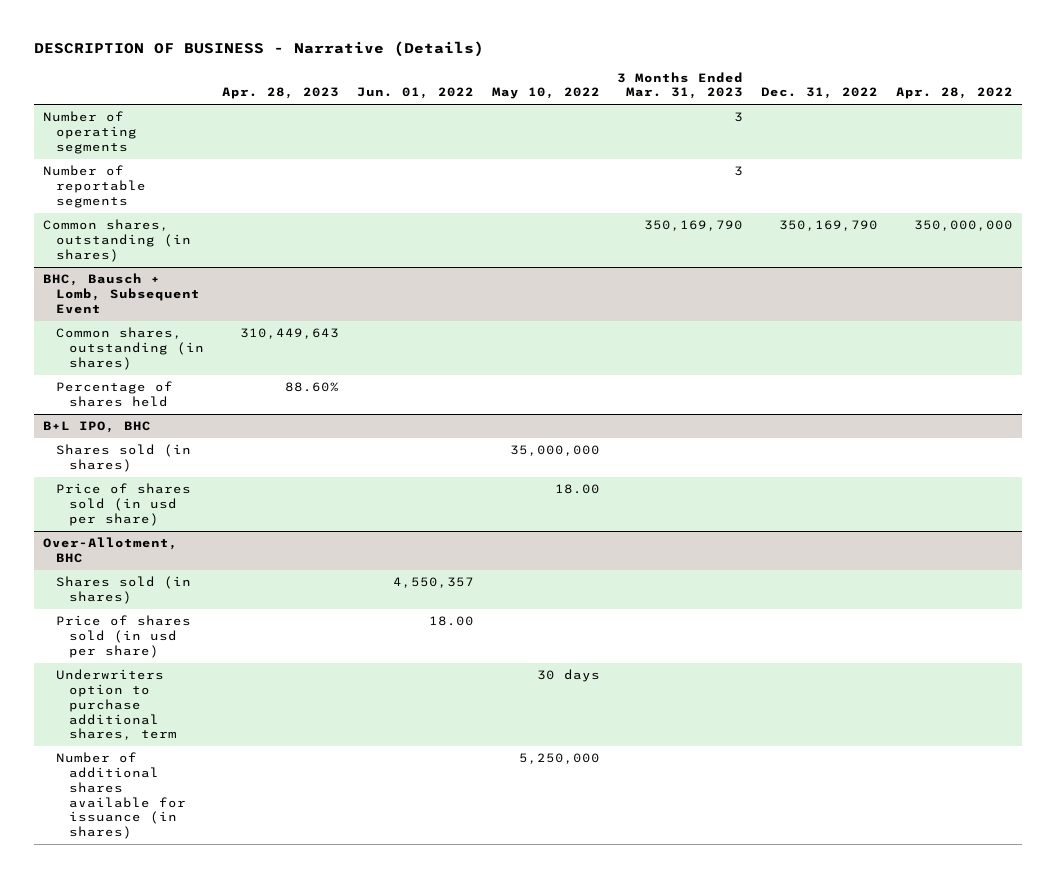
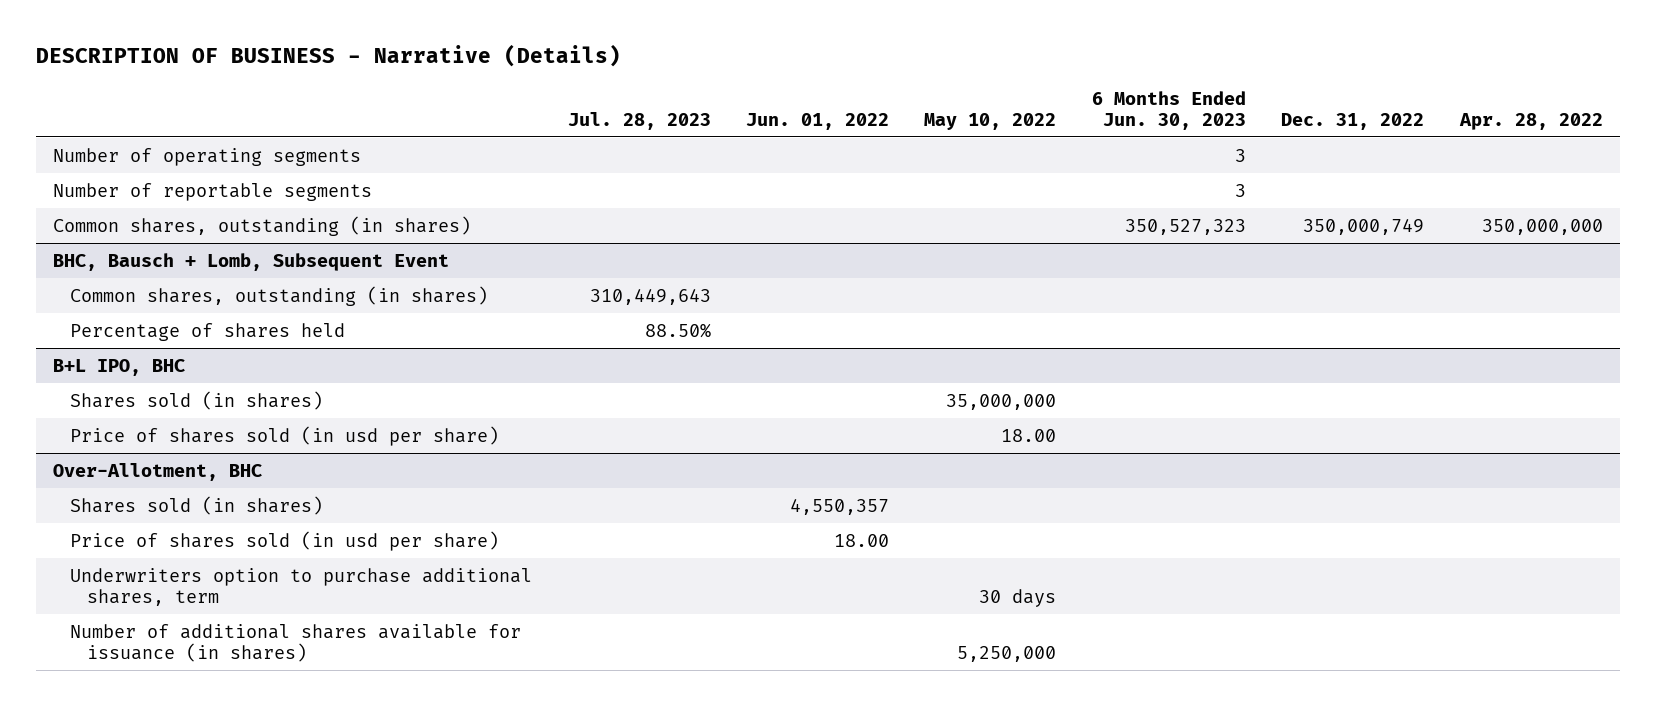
[222,87,340,100] Apr. 28, 2023 -> none
[617,71,744,100] 3 Months Ended Mar. 31, 2023 -> none
none -> [567,111,711,130] Jul. 28, 2023
none -> [1091,90,1246,130] 6 Months Ended Jun. 30, 2023
[779,220,879,232] 350,169,790 -> [1303,218,1425,235] 350,000,749

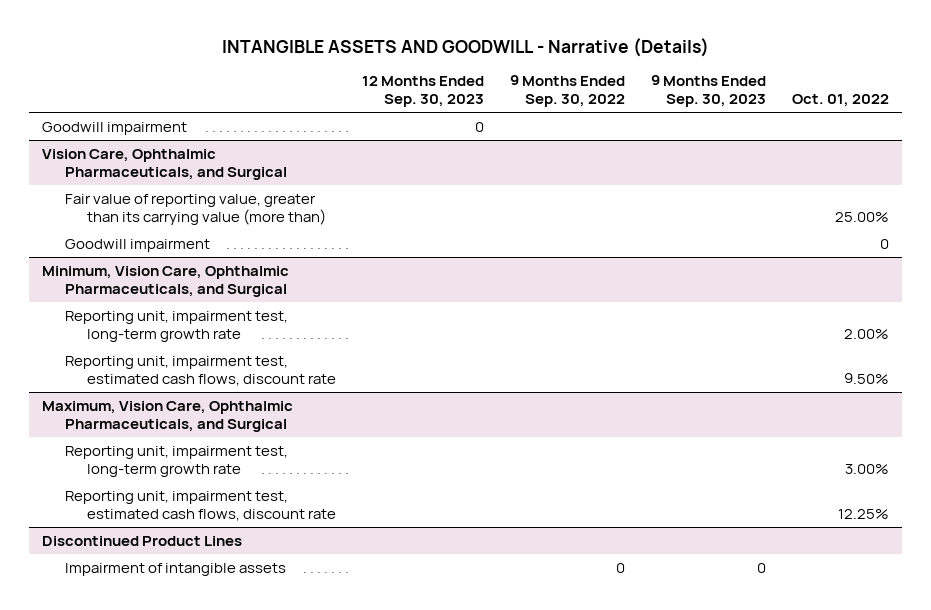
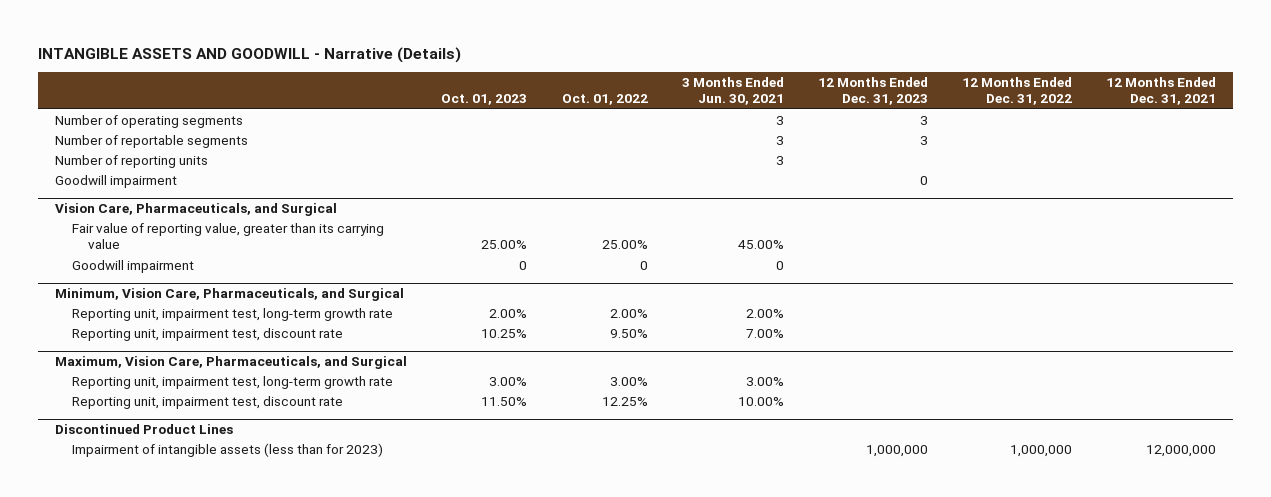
[362,76,485,108] 12 Months Ended Sep. 30, 2023 -> none
[510,75,626,108] 9 Months Ended Sep. 30, 2022 -> none
[651,75,767,108] 9 Months Ended Sep. 30, 2023 -> none
none -> [441,94,528,106] Oct. 01, 2023
none -> [681,76,784,106] 3 Months Ended Jun. 30, 2021
none -> [817,76,928,106] 12 Months Ended Dec. 31, 2023
none -> [961,76,1072,106] 12 Months Ended Dec. 31, 2022
none -> [1105,76,1216,106] 12 Months Ended Dec. 31, 2021
none -> [55,114,244,128] Number of operating segments
none -> [55,134,249,148] Number of reportable segments
none -> [55,154,209,168] Number of reporting units
[42,148,287,180] Vision Care, Ophthalmic Pharmaceuticals, and Surgical -> none
[64,193,327,225] Fair value of reporting value, greater than its carrying value (more than) -> none
[64,238,210,252] Goodwill impairment -> none
none -> [55,203,338,217] Vision Care, Pharmaceuticals, and Surgical
none -> [71,222,384,250] Fair value of reporting value, greater than its carrying value
none -> [71,259,194,273] Goodwill impairment
[42,265,290,297] Minimum, Vision Care, Ophthalmic Pharmaceuticals, and Surgical -> [55,288,405,302] Minimum, Vision Care, Pharmaceuticals, and Surgical
[64,355,337,386] Reporting unit, impairment test, estimated cash flows, discount rate -> [71,327,343,341] Reporting unit, impairment test, discount rate
[42,400,294,432] Maximum, Vision Care, Ophthalmic Pharmaceuticals, and Surgical -> [55,356,408,370] Maximum, Vision Care, Pharmaceuticals, and Surgical
[64,490,337,521] Reporting unit, impairment test, estimated cash flows, discount rate -> [71,395,343,409] Reporting unit, impairment test, discount rate
[64,562,286,576] Impairment of intangible assets -> [71,442,383,457] Impairment of intangible assets (less than for 2023)

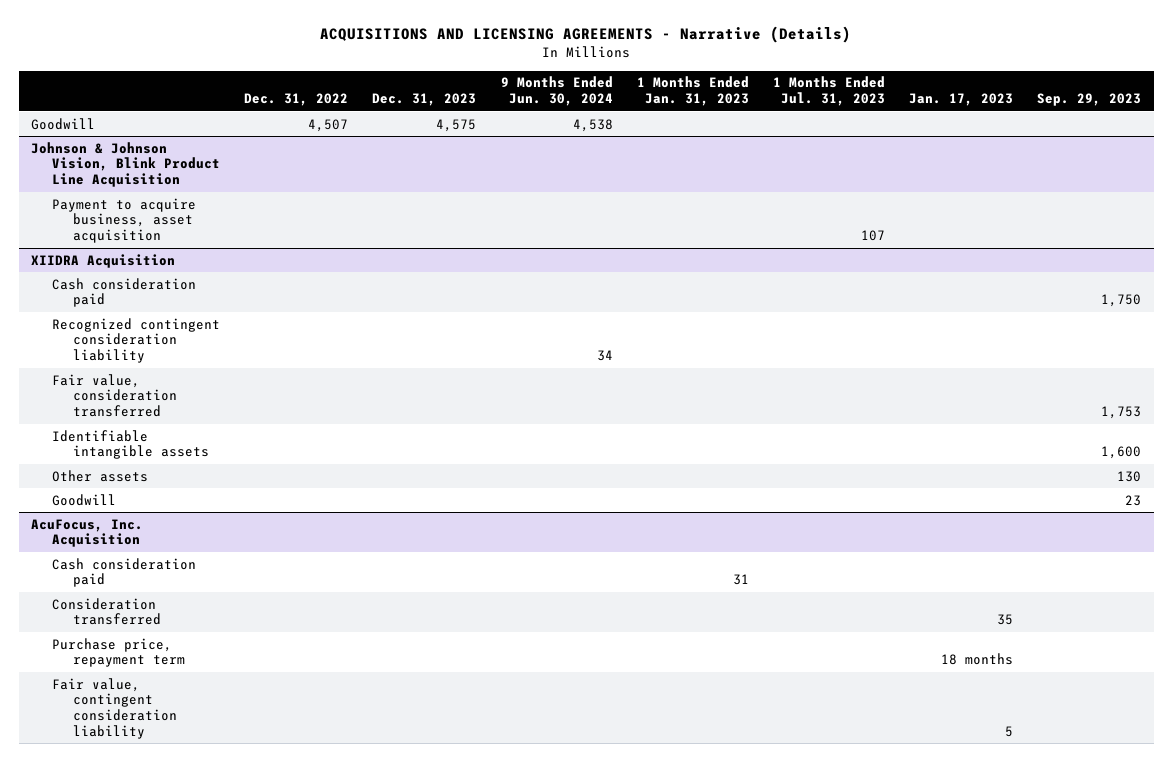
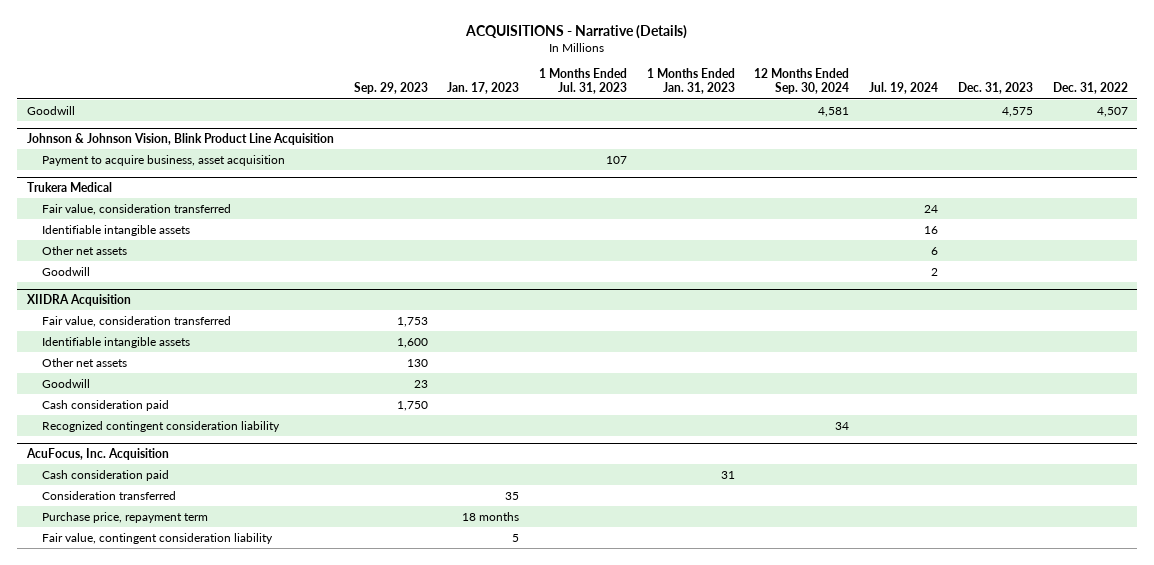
[320,26,852,44] ACQUISITIONS AND LICENSING AGREEMENTS - Narrative (Details) -> [465,24,688,39] ACQUISITIONS - Narrative (Details)
[500,76,613,107] 9 Months Ended Jun. 30, 2024 -> none
none -> [754,68,850,95] 12 Months Ended Sep. 30, 2024
none -> [869,82,939,95] Jul. 19, 2024
none -> [26,181,112,192] Trukera Medical
none -> [41,203,231,215] Fair value, consideration transferred
none -> [41,224,190,236] Identifiable intangible assets
none -> [41,245,127,255] Other net assets
none -> [41,266,90,276] Goodwill
[51,469,148,482] Other assets -> [41,357,127,367] Other net assets
[51,277,196,308] Cash consideration paid -> [41,399,169,411] Cash consideration paid
[51,317,220,364] Recognized contingent consideration liability -> [41,420,280,432] Recognized contingent consideration liability

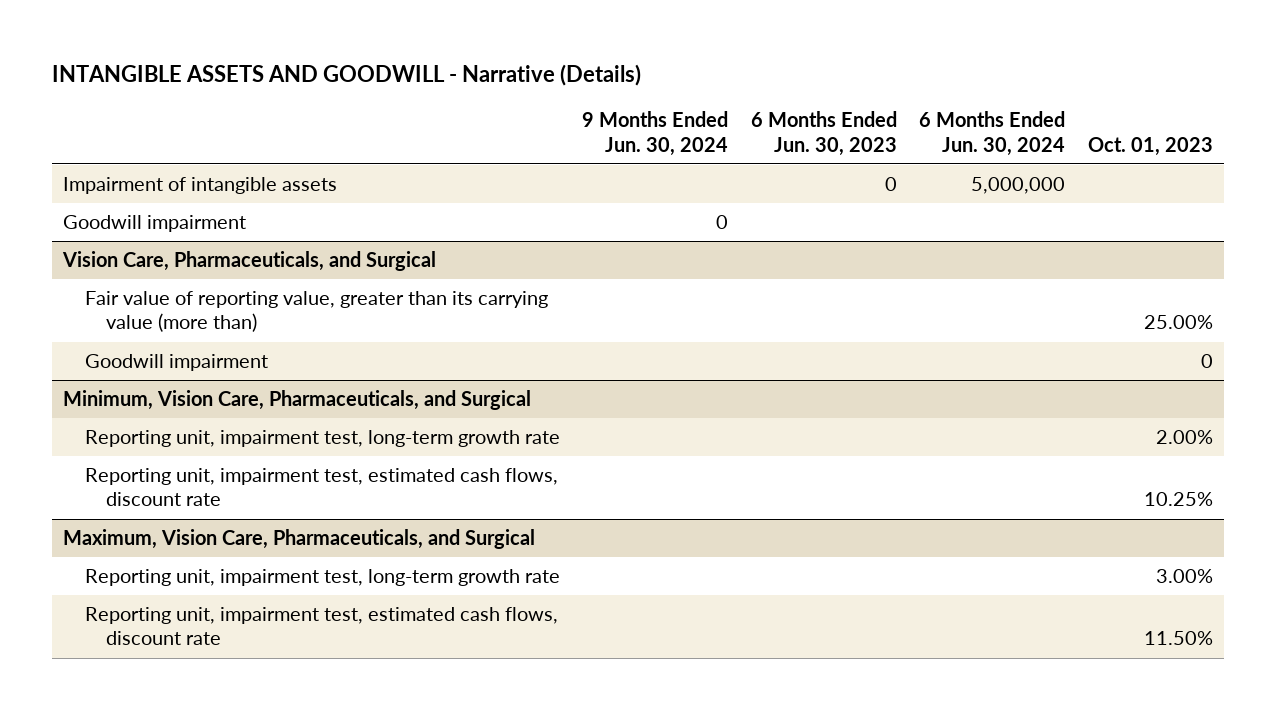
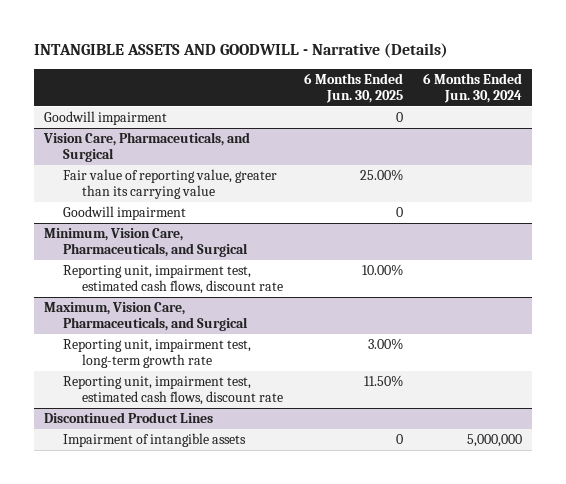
[582,111,729,156] 9 Months Ended Jun. 30, 2024 -> none
[750,111,897,156] 6 Months Ended Jun. 30, 2023 -> none
[1087,136,1213,156] Oct. 01, 2023 -> none
none -> [303,72,403,104] 6 Months Ended Jun. 30, 2025
[63,177,338,195] Impairment of intangible assets -> none
[84,291,548,333] Fair value of reporting value, greater than its carrying value (more than) -> [63,169,278,200] Fair value of reporting value, greater than its carrying value
[84,430,560,448] Reporting unit, impairment test, long-term growth rate -> none
none -> [44,412,214,424] Discontinued Product Lines
none -> [63,433,247,448] Impairment of intangible assets

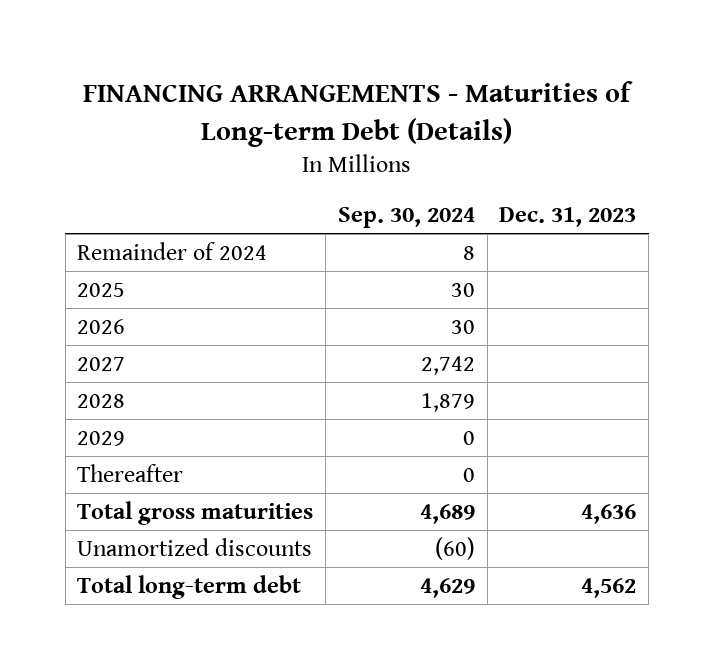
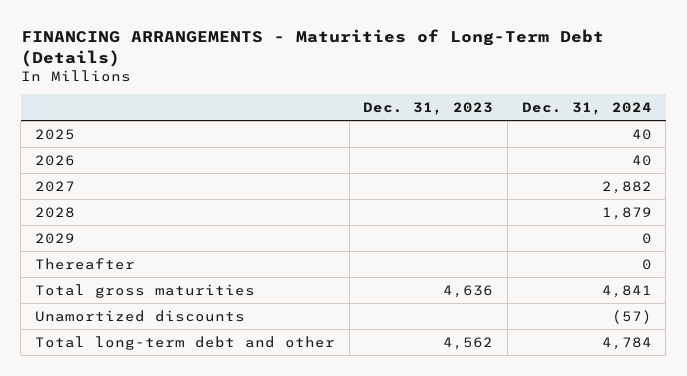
[82,81,633,147] FINANCING ARRANGEMENTS - Maturities of Long-term Debt (Details) -> [20,28,604,67] FINANCING ARRANGEMENTS - Maturities of Long-Term Debt (Details)
[337,207,475,229] Sep. 30, 2024 -> none
none -> [521,102,652,116] Dec. 31, 2024
[77,241,268,260] Remainder of 2024 -> none
[77,574,302,599] Total long-term debt -> [35,335,336,350] Total long-term debt and other

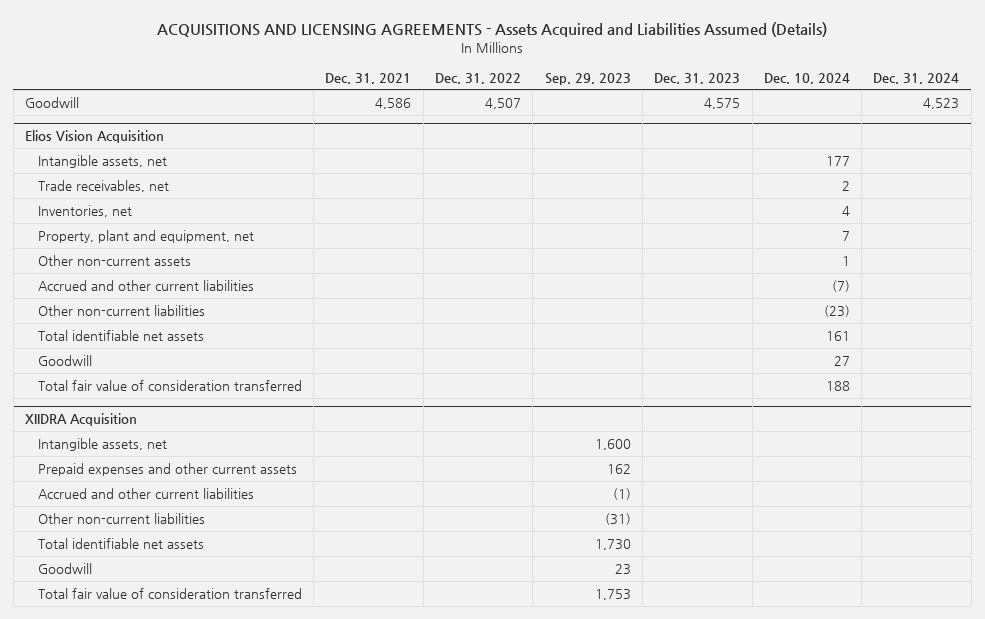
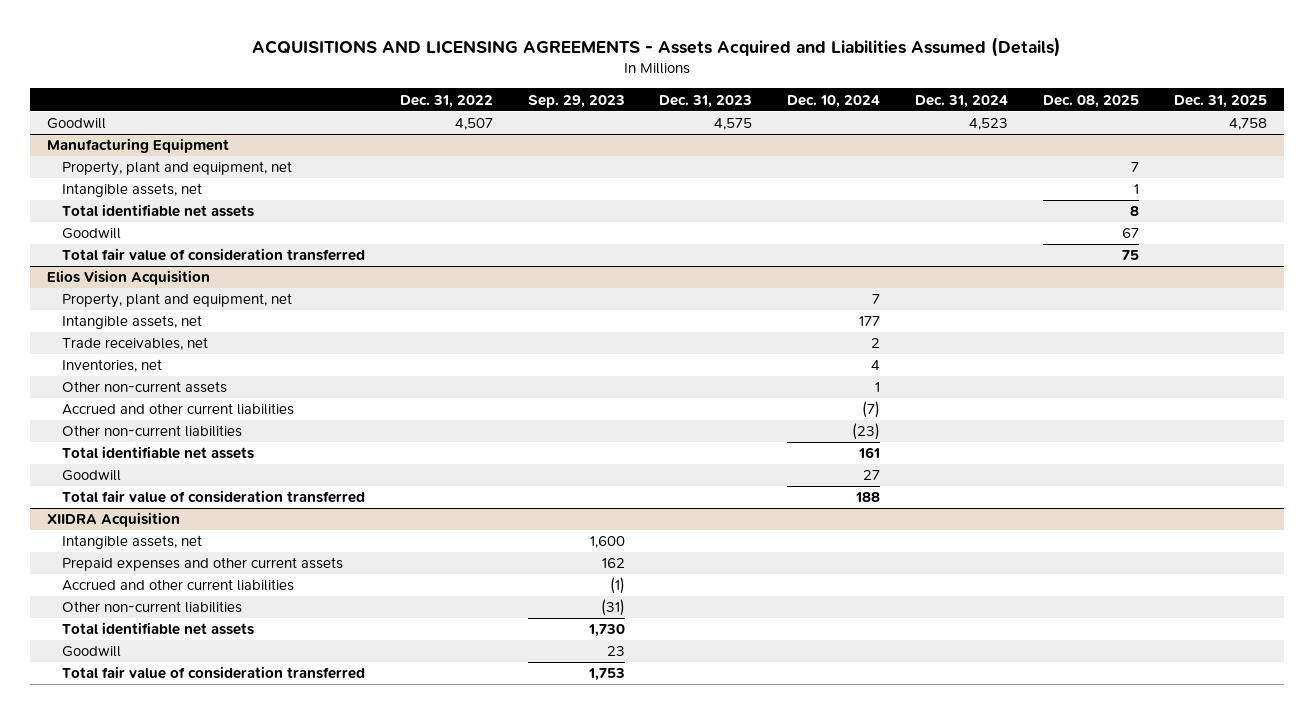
[325,72,412,84] Dec. 31, 2021 -> none
none -> [1043,94,1140,108] Dec. 08, 2025
none -> [1173,94,1267,108] Dec. 31, 2025
none -> [46,138,229,154] Manufacturing Equipment
none -> [61,161,292,177] Property, plant and equipment, net
none -> [61,183,202,198] Intangible assets, net
none -> [61,204,254,218] Total identifiable net assets
none -> [61,228,121,240] Goodwill
none -> [61,248,365,262] Total fair value of consideration transferred
[37,229,254,243] Property, plant and equipment, net -> [61,293,292,309] Property, plant and equipment, net

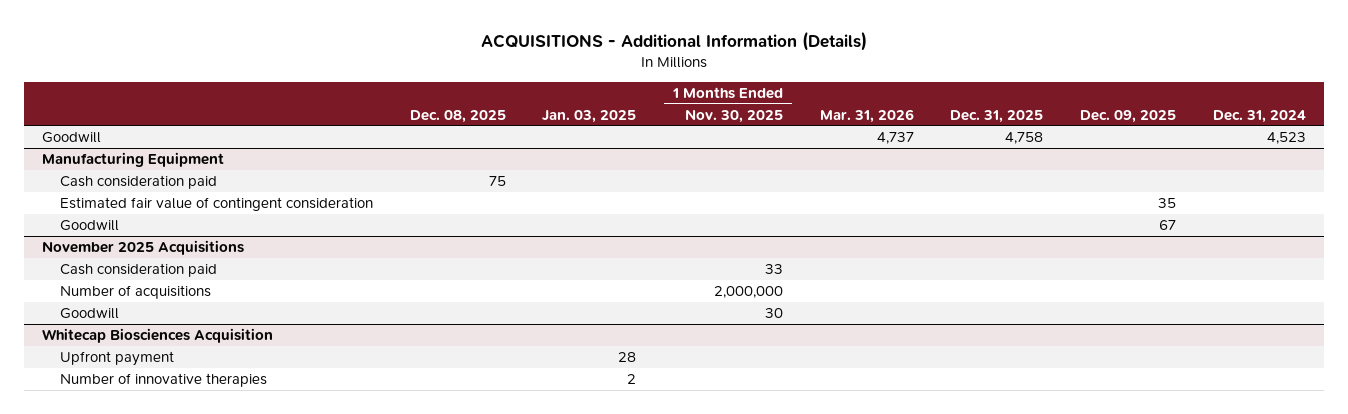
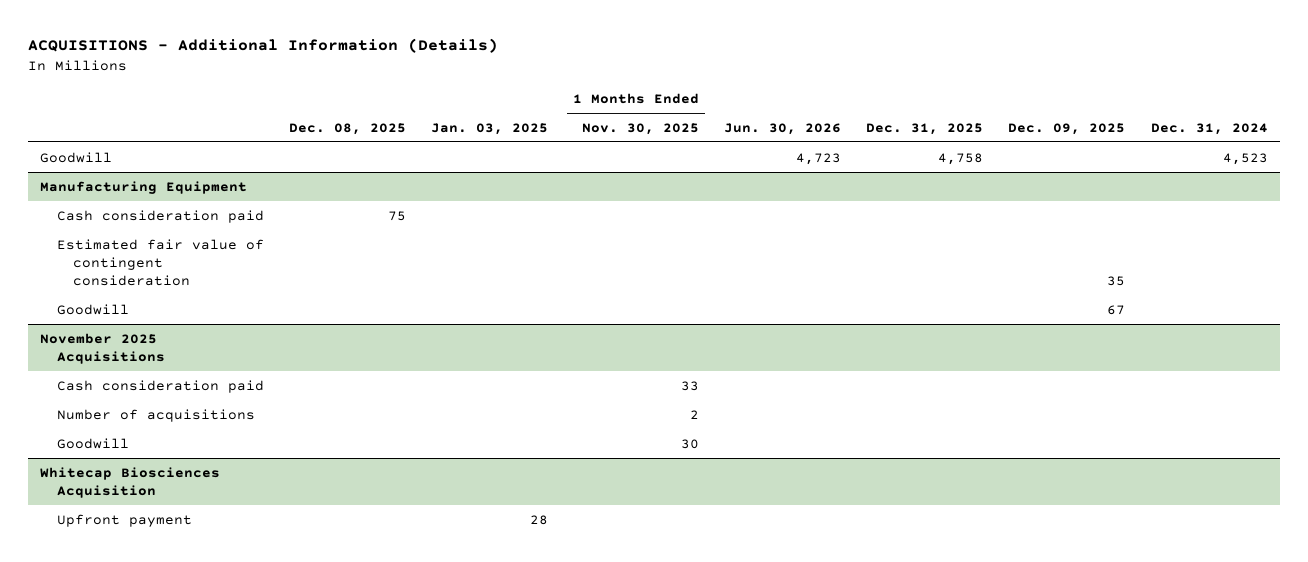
[819,108,914,123] Mar. 31, 2026 -> none
none -> [724,122,842,135] Jun. 30, 2026
[714,285,784,298] 2,000,000 -> [690,409,700,419] 2
[60,372,268,387] Number of innovative therapies -> none

